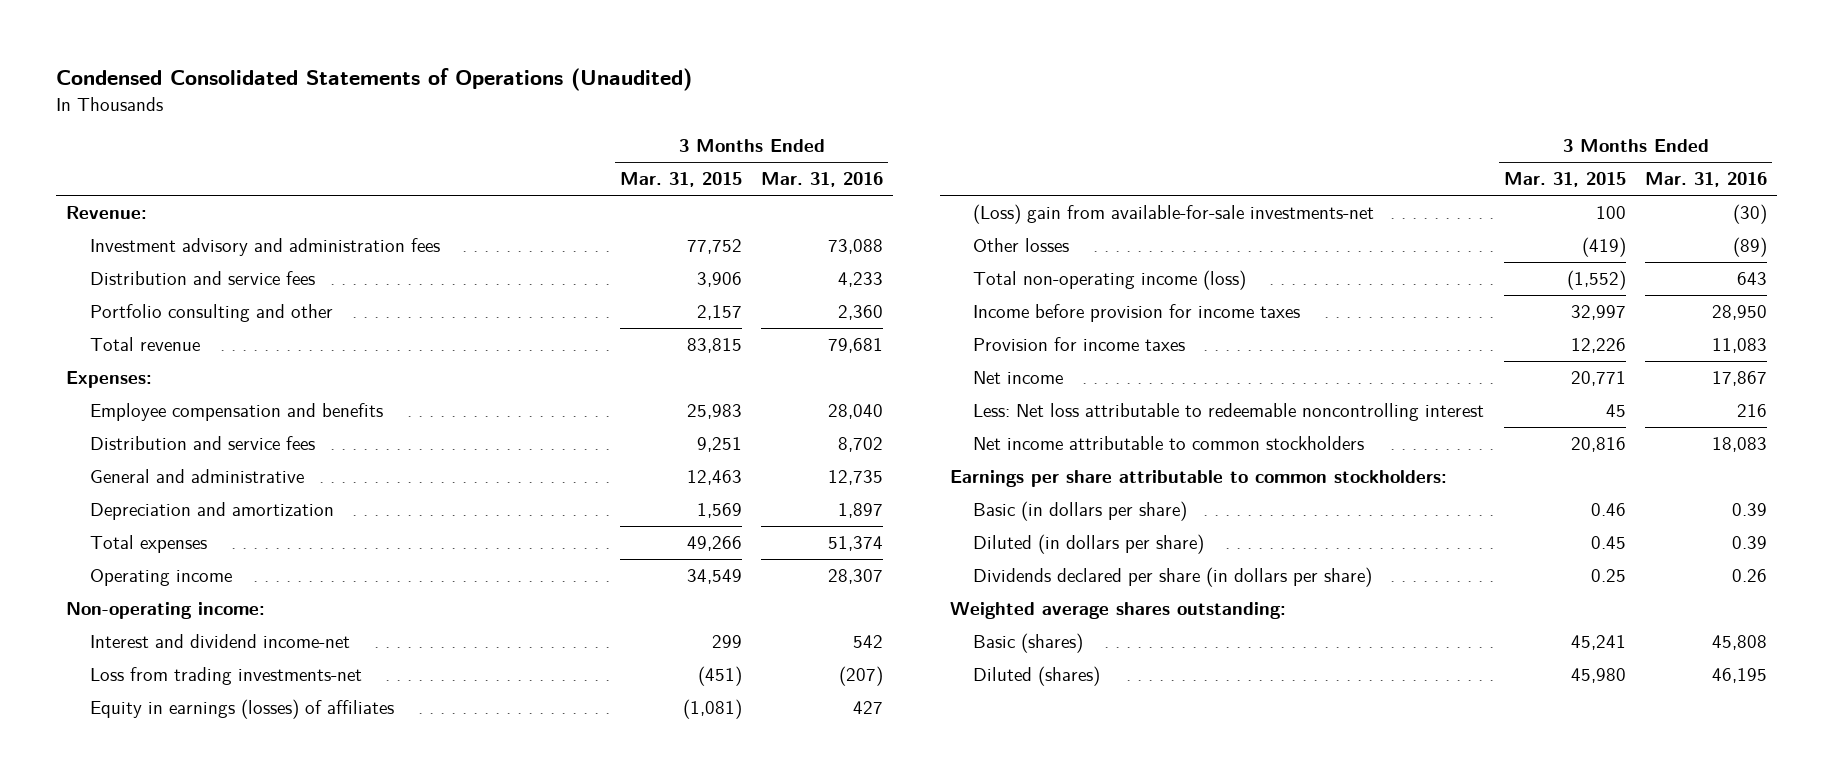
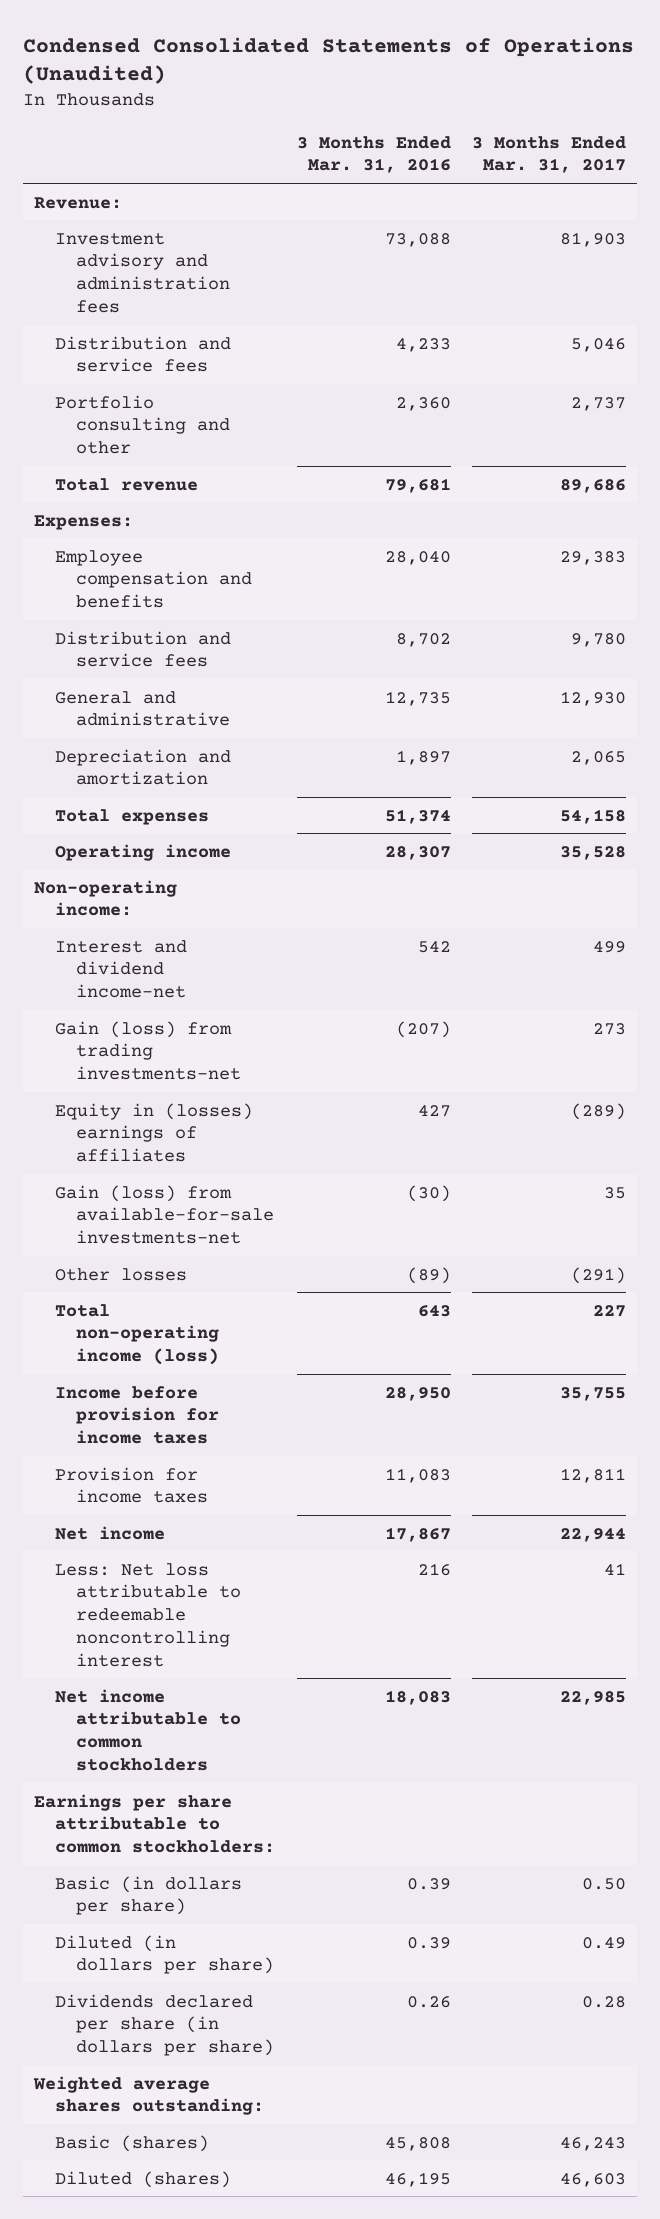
[620,172,743,188] Mar. 31, 2015 -> none
none -> [472,135,627,174] 3 Months Ended Mar. 31, 2017
[89,667,362,686] Loss from trading investments-net -> [54,1020,242,1081] Gain (loss) from trading investments-net
[89,699,394,720] Equity in earnings (losses) of affiliates -> [54,1102,253,1163] Equity in (losses) earnings of affiliates
[973,204,1375,225] (Loss) gain from available-for-sale investments-net -> [54,1184,275,1245] Gain (loss) from available-for-sale investments-net

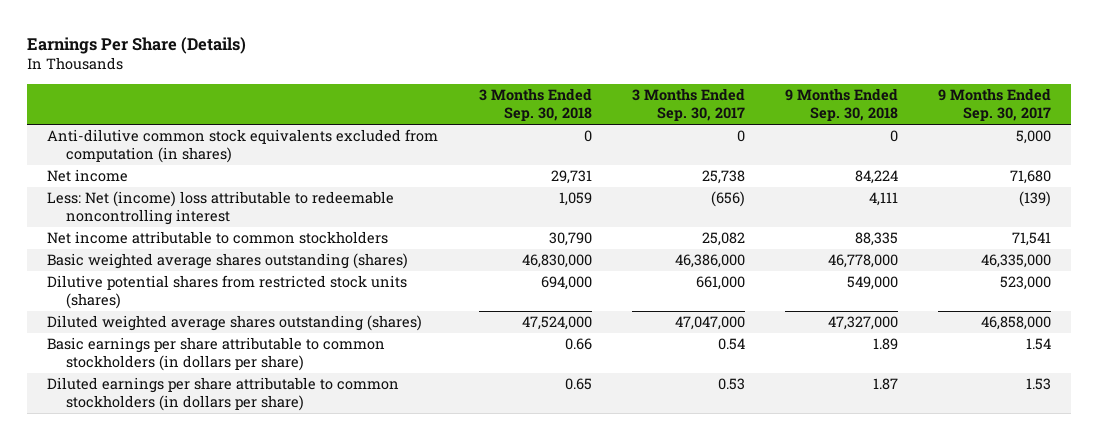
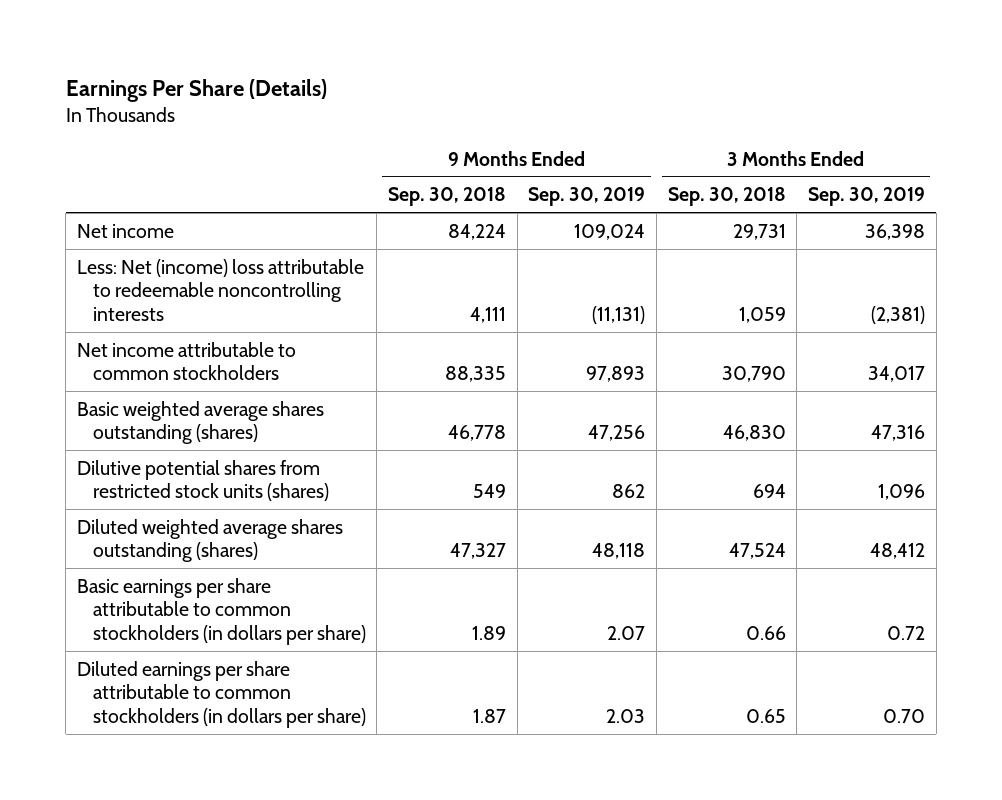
[631,88,745,122] 3 Months Ended Sep. 30, 2017 -> none
[937,88,1051,122] 9 Months Ended Sep. 30, 2017 -> none
none -> [528,187,646,207] Sep. 30, 2019
none -> [807,187,925,207] Sep. 30, 2019
[47,129,439,164] Anti-dilutive common stock equivalents excluded from computation (in shares) -> none
[47,191,395,226] Less: Net (income) loss attributable to redeemable noncontrolling interest -> [76,258,364,321] Less: Net (income) loss attributable to redeemable noncontrolling interests
[521,254,592,269] 46,830,000 -> [722,425,786,442] 46,830
[827,254,898,269] 46,778,000 -> [448,425,507,442] 46,778
[540,276,592,291] 694,000 -> [752,484,786,499] 694
[846,276,898,291] 549,000 -> [473,484,507,499] 549
[521,316,592,331] 47,524,000 -> [728,543,786,560] 47,524
[827,316,898,331] 47,327,000 -> [450,543,507,560] 47,327

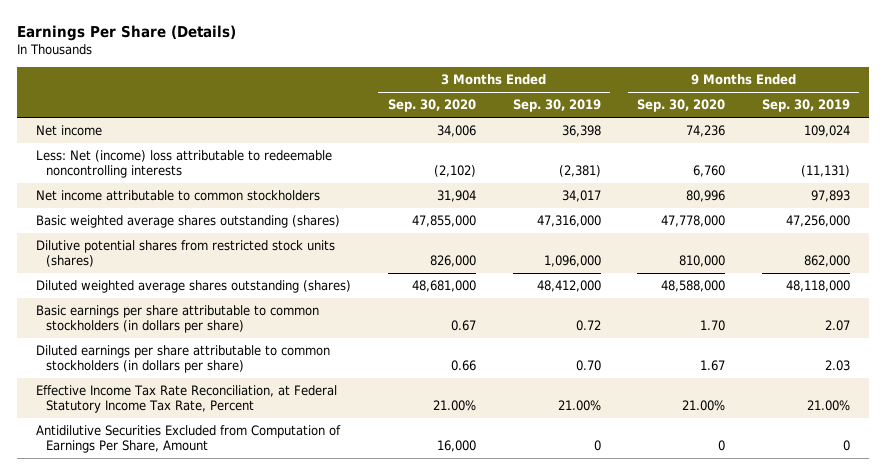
[388,187,507,207] Sep. 30, 2018 -> none
[667,187,786,207] Sep. 30, 2018 -> none
none -> [387,99,476,113] Sep. 30, 2020
none -> [637,99,726,113] Sep. 30, 2020
[588,425,646,442] 47,256 -> [786,215,851,228] 47,256,000
[870,425,925,442] 47,316 -> [536,215,601,228] 47,316,000
[612,484,646,499] 862 -> [804,255,851,268] 862,000
[877,484,925,501] 1,096 -> [543,255,601,268] 1,096,000
[592,543,646,560] 48,118 -> [786,280,851,293] 48,118,000
[869,543,925,560] 48,412 -> [536,280,601,293] 48,412,000
none -> [35,385,337,414] Effective Income Tax Rate Reconciliation, at Federal Statutory Income Tax Rate, Percent
none -> [35,425,341,454] Antidilutive Securities Excluded from Computation of Earnings Per Share, Amount

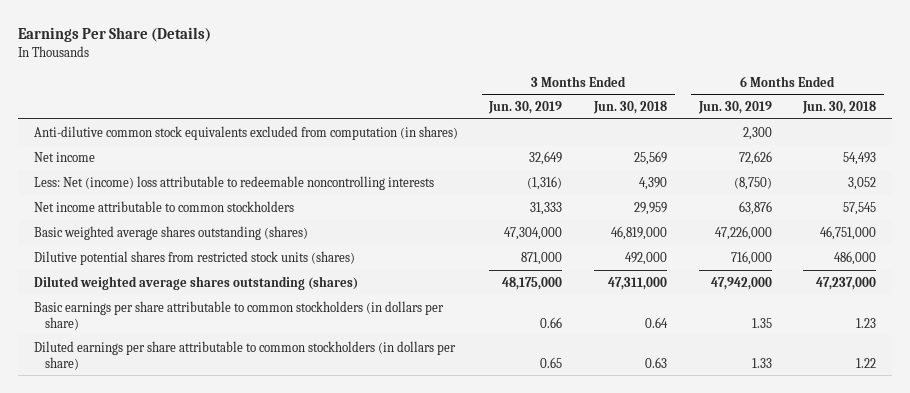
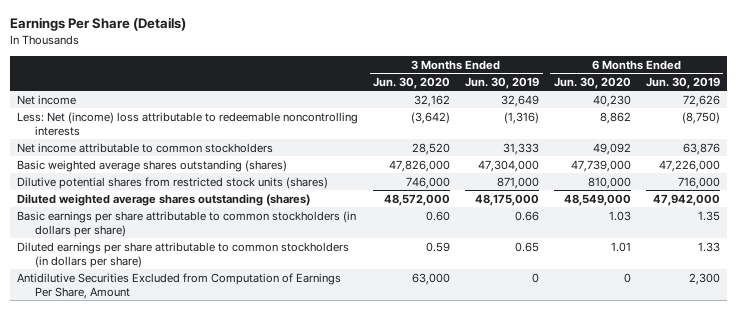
[593,101,668,115] Jun. 30, 2018 -> none
[802,101,877,115] Jun. 30, 2018 -> none
none -> [373,76,451,89] Jun. 30, 2020
none -> [553,76,631,89] Jun. 30, 2020
[33,125,458,140] Anti-dilutive common stock equivalents excluded from computation (in shares) -> none
none -> [17,272,342,299] Antidilutive Securities Excluded from Computation of Earnings Per Share, Amount

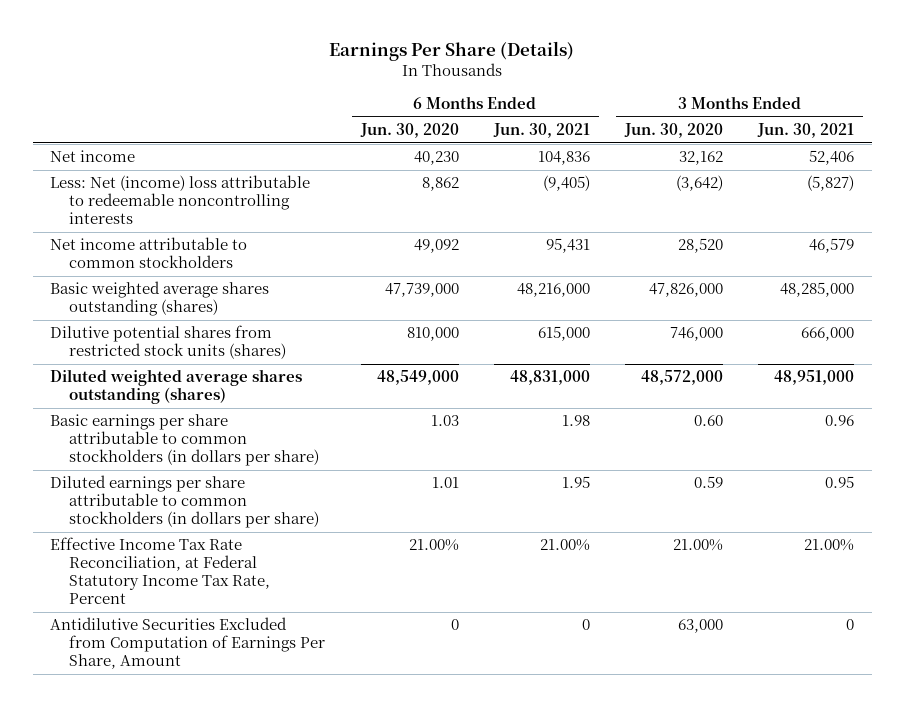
[465,76,540,89] Jun. 30, 2019 -> none
[645,76,720,89] Jun. 30, 2019 -> none
none -> [492,123,590,139] Jun. 30, 2021
none -> [757,123,855,139] Jun. 30, 2021
none -> [50,537,271,605] Effective Income Tax Rate Reconciliation, at Federal Statutory Income Tax Rate, Percent

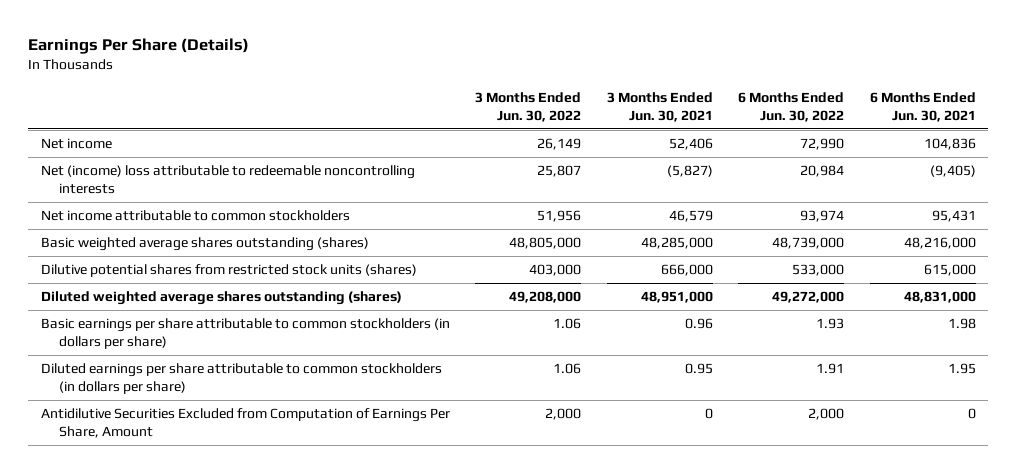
[359,123,459,139] Jun. 30, 2020 -> none
[624,123,724,139] Jun. 30, 2020 -> none
none -> [475,91,582,123] 3 Months Ended Jun. 30, 2022
none -> [738,91,845,123] 6 Months Ended Jun. 30, 2022
[50,175,311,225] Less: Net (income) loss attributable to redeemable noncontrolling interests -> [40,165,415,195] Net (income) loss attributable to redeemable noncontrolling interests
[50,537,271,605] Effective Income Tax Rate Reconciliation, at Federal Statutory Income Tax Rate, Percent -> none

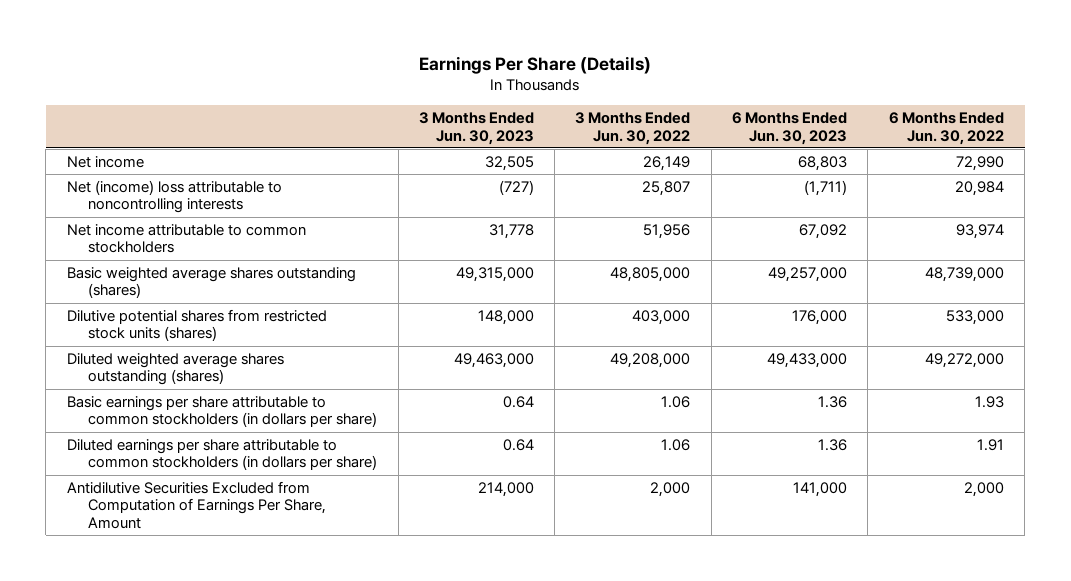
[606,91,713,123] 3 Months Ended Jun. 30, 2021 -> none
[869,91,976,123] 6 Months Ended Jun. 30, 2021 -> none
none -> [418,112,534,145] 3 Months Ended Jun. 30, 2023
none -> [732,112,848,145] 6 Months Ended Jun. 30, 2023
[40,165,415,195] Net (income) loss attributable to redeemable noncontrolling interests -> [66,179,282,214] Net (income) loss attributable to noncontrolling interests

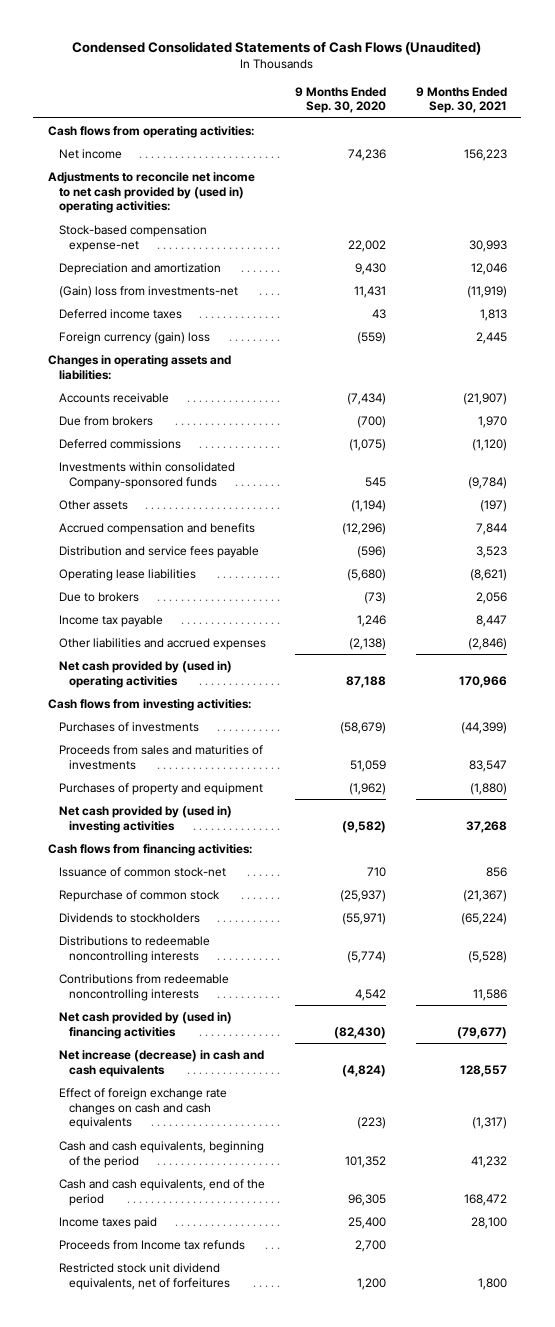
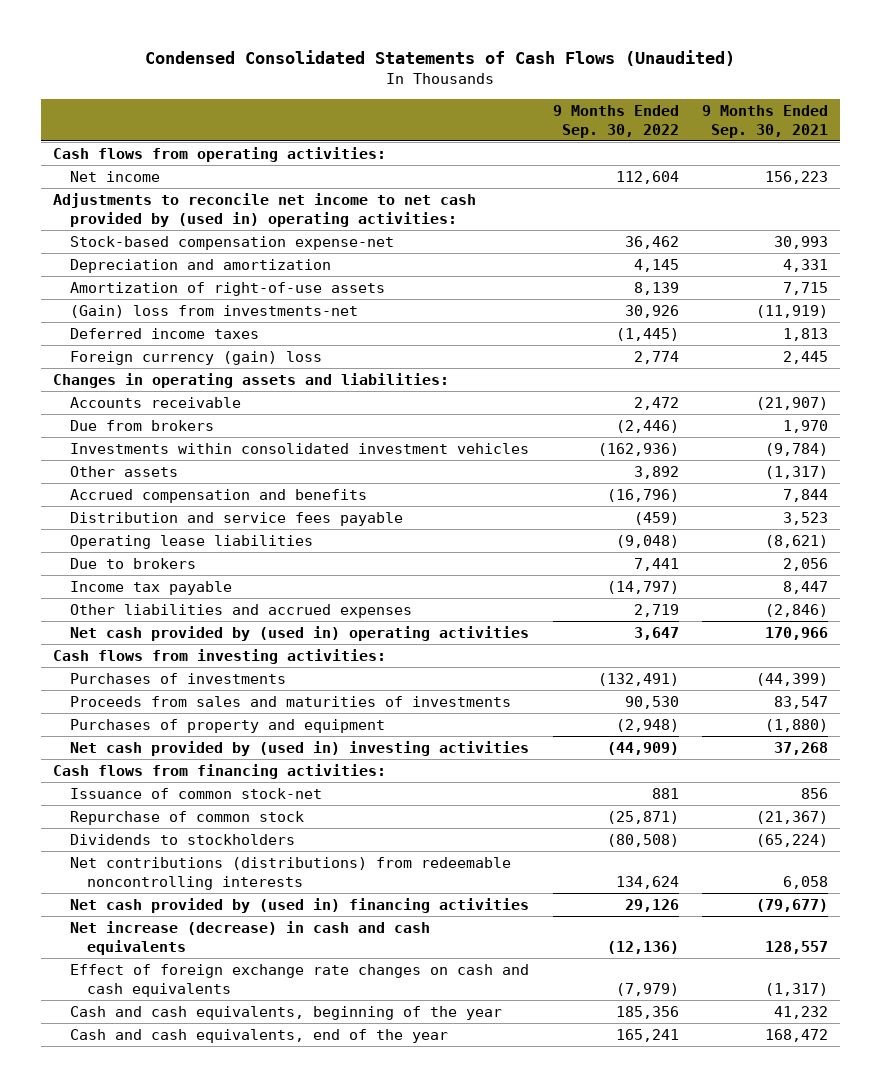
[295,86,387,114] 9 Months Ended Sep. 30, 2020 -> none
none -> [552,104,679,138] 9 Months Ended Sep. 30, 2022
[470,262,507,275] 12,046 -> [783,258,829,272] 4,331
none -> [69,281,385,296] Amortization of right-of-use assets
[58,438,181,449] Deferred commissions -> none
[58,461,235,489] Investments within consolidated Company-sponsored funds -> [69,442,529,454] Investments within consolidated investment vehicles
[479,499,507,512] (197) -> [765,465,829,479] (1,317)
[58,935,210,963] Distributions to redeemable noncontrolling interests -> none
[58,973,229,1001] Contributions from redeemable noncontrolling interests -> [69,856,511,890] Net contributions (distributions) from redeemable noncontrolling interests
[472,988,507,1001] 11,586 -> [783,875,829,889] 6,058
[58,1216,157,1229] Income taxes paid -> none
[58,1239,245,1250] Proceeds from Income tax refunds -> none
[58,1262,231,1290] Restricted stock unit dividend equivalents, net of forfeitures -> none
[58,1140,264,1168] Cash and cash equivalents, beginning of the period -> [69,1005,502,1020] Cash and cash equivalents, beginning of the year
[58,1178,265,1206] Cash and cash equivalents, end of the period -> [69,1028,448,1043] Cash and cash equivalents, end of the year

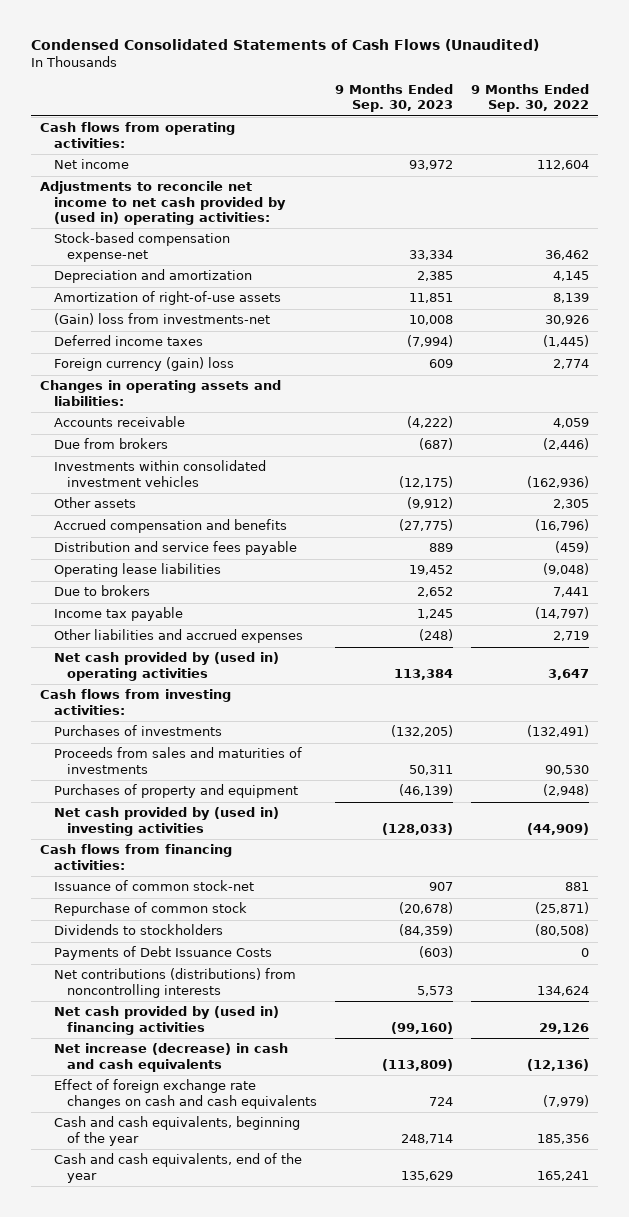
[702,104,829,138] 9 Months Ended Sep. 30, 2021 -> none
none -> [335,84,454,113] 9 Months Ended Sep. 30, 2023
[633,396,679,410] 2,472 -> [553,418,590,429] 4,059
[633,465,679,479] 3,892 -> [553,499,590,510] 2,305
none -> [53,946,272,961] Payments of Debt Issuance Costs
[69,856,511,890] Net contributions (distributions) from redeemable noncontrolling interests -> [53,968,296,998] Net contributions (distributions) from noncontrolling interests

